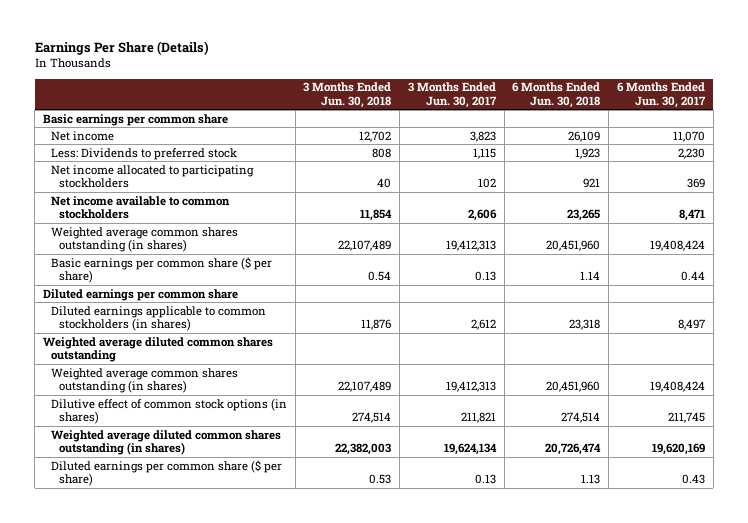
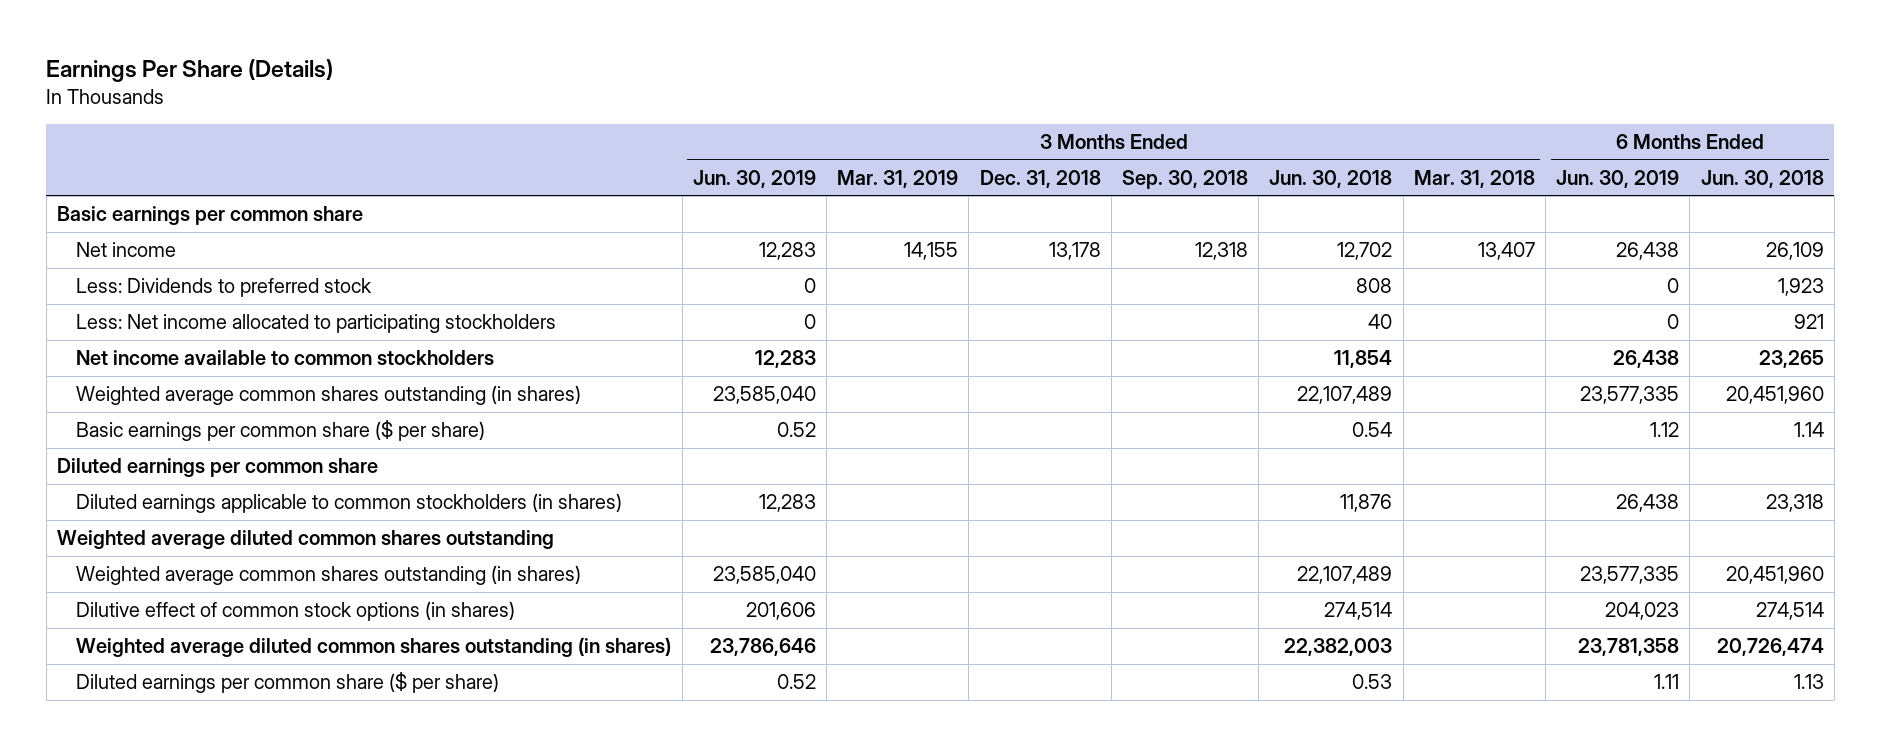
[407,82,497,108] 3 Months Ended Jun. 30, 2017 -> none
[616,82,706,108] 6 Months Ended Jun. 30, 2017 -> none
none -> [692,169,816,188] Jun. 30, 2019
none -> [837,169,959,188] Mar. 31, 2019
none -> [979,169,1101,188] Dec. 31, 2018
none -> [1121,169,1248,189] Sep. 30, 2018
none -> [1413,169,1535,188] Mar. 31, 2018
none -> [1556,169,1680,188] Jun. 30, 2019
[51,164,255,189] Net income allocated to participating stockholders -> [76,314,557,334] Less: Net income allocated to participating stockholders

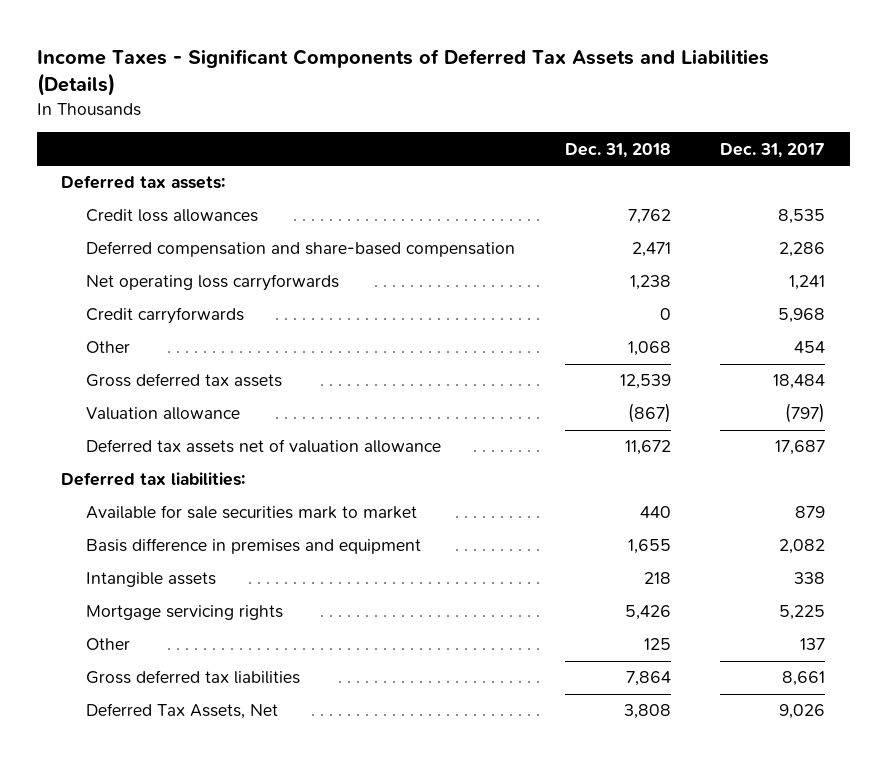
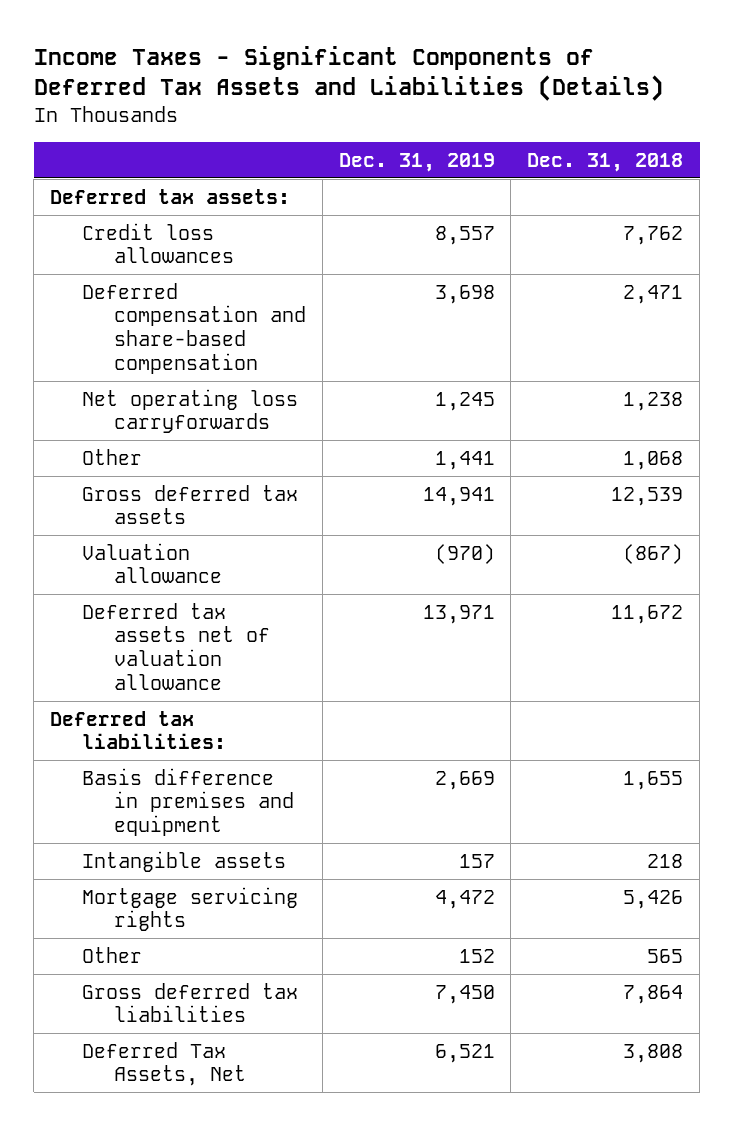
[720,142,826,158] Dec. 31, 2017 -> none
none -> [338,152,495,172] Dec. 31, 2019
[85,307,244,325] Credit carryforwards -> none
[85,505,417,520] Available for sale securities mark to market -> none
[643,638,671,651] 125 -> [647,948,684,963] 565

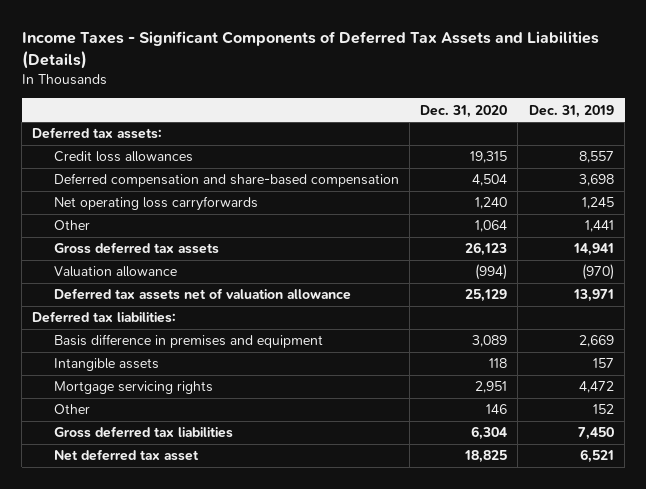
[527,152,684,172] Dec. 31, 2018 -> none
none -> [420,104,508,118] Dec. 31, 2020
[81,1041,246,1087] Deferred Tax Assets, Net -> [53,449,199,462] Net deferred tax asset

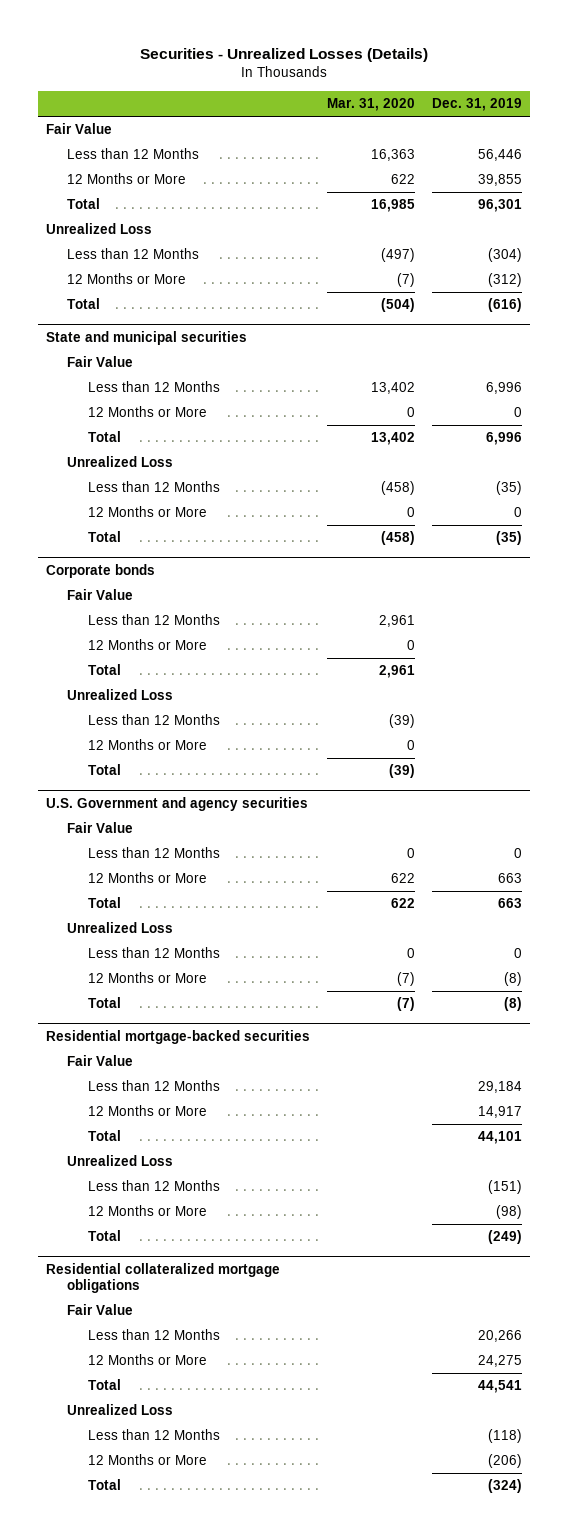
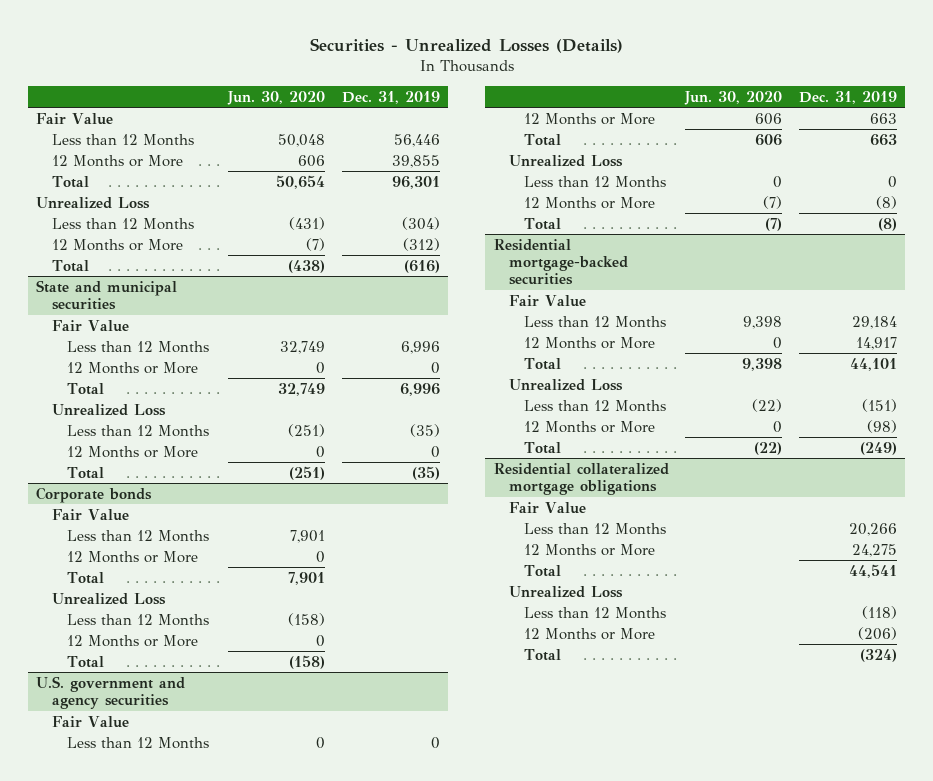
[327,98,416,112] Mar. 31, 2020 -> none
none -> [227,90,326,105] Jun. 30, 2020
[46,797,309,812] U.S. Government and agency securities -> [36,675,186,710] U.S. government and agency securities

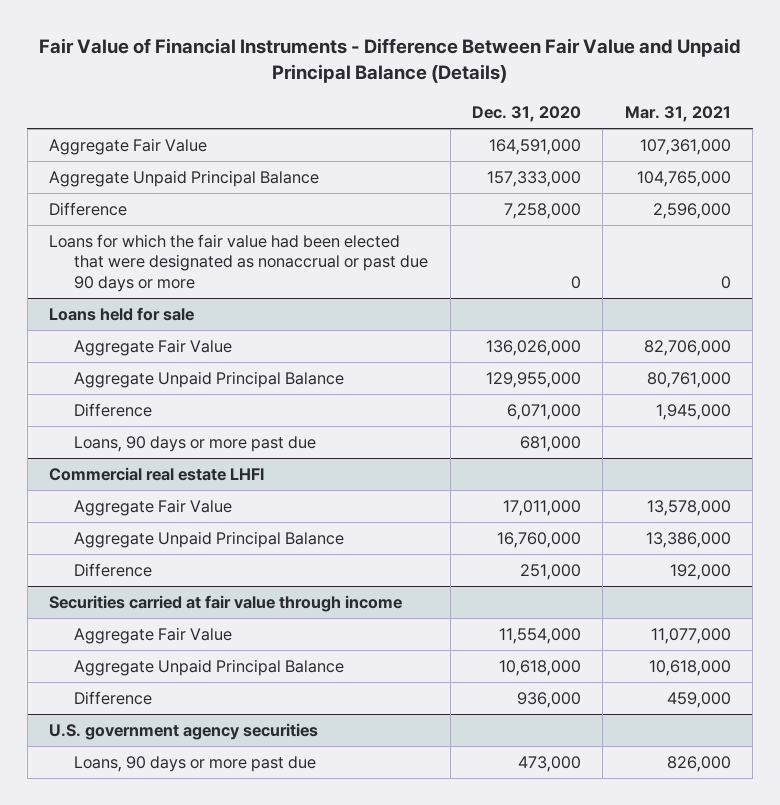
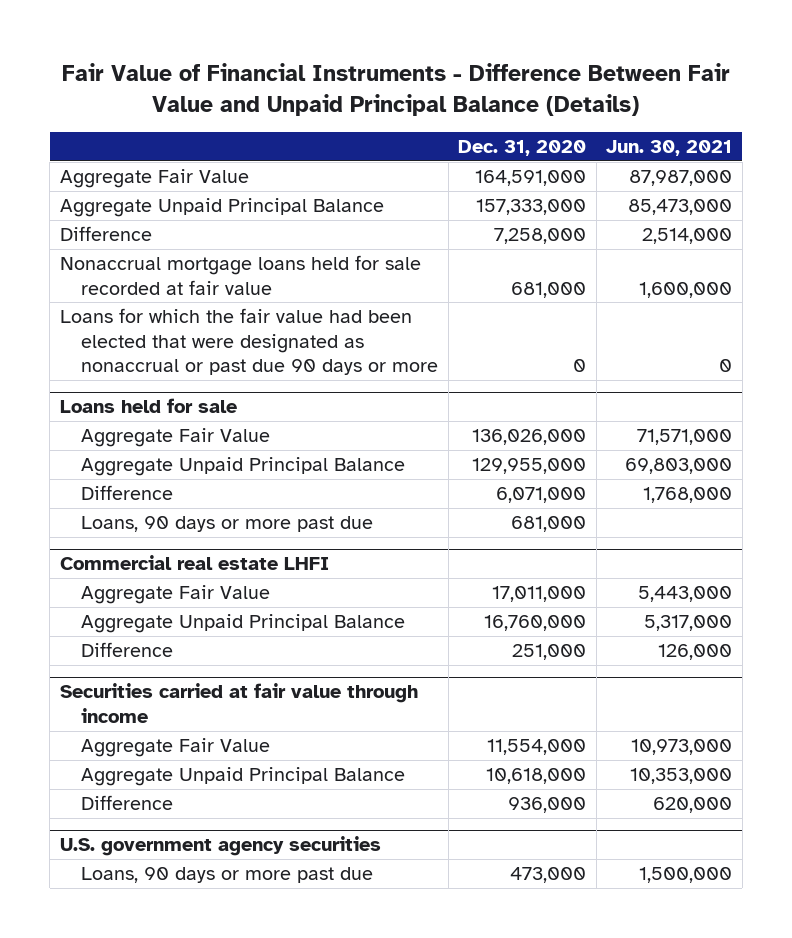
[624,105,731,122] Mar. 31, 2021 -> none
none -> [606,139,733,156] Jun. 30, 2021
none -> [59,255,421,295] Nonaccrual mortgage loans held for sale recorded at fair value

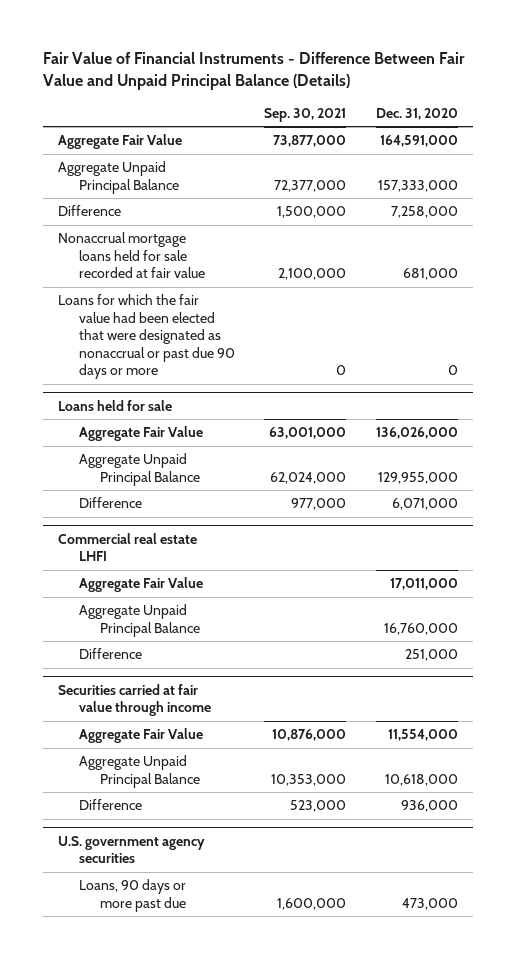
[606,139,733,156] Jun. 30, 2021 -> none
none -> [264,107,347,122] Sep. 30, 2021
[81,516,374,533] Loans, 90 days or more past due -> none

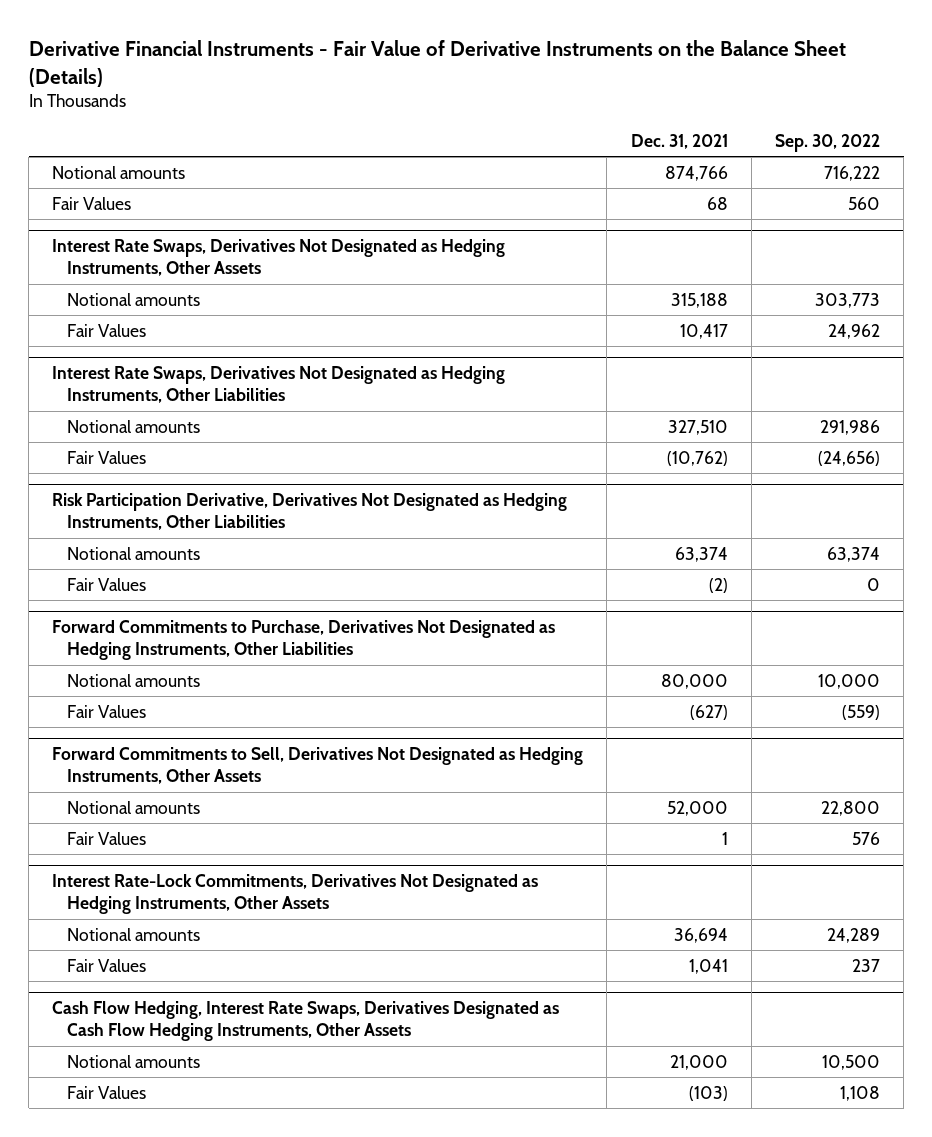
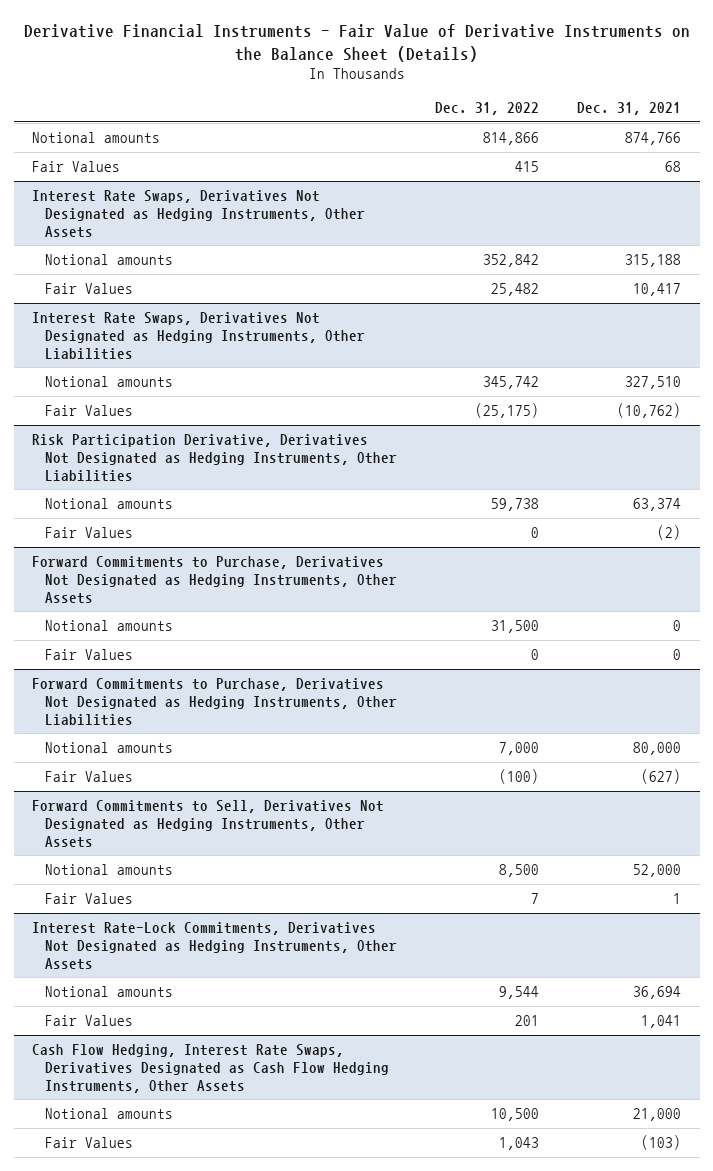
[774,133,880,152] Sep. 30, 2022 -> none
none -> [435,101,540,115] Dec. 31, 2022
none -> [32,555,398,604] Forward Commitments to Purchase, Derivatives Not Designated as Hedging Instruments, Other Assets
none -> [45,619,174,631] Notional amounts
none -> [45,648,134,660] Fair Values

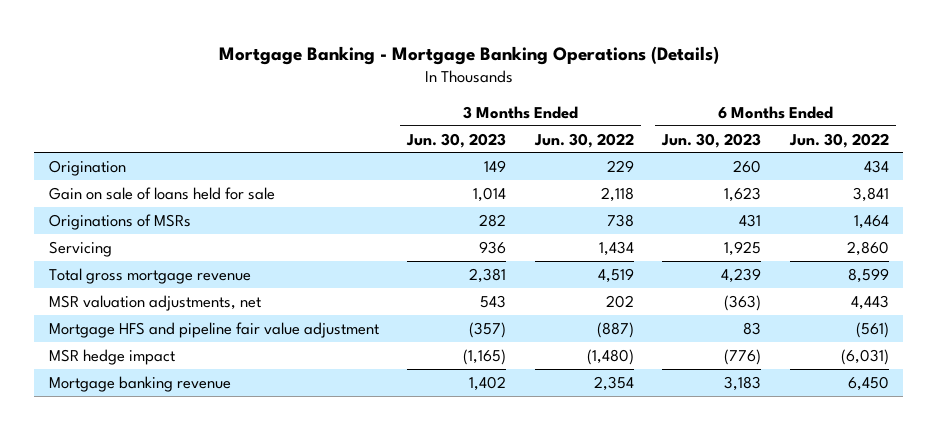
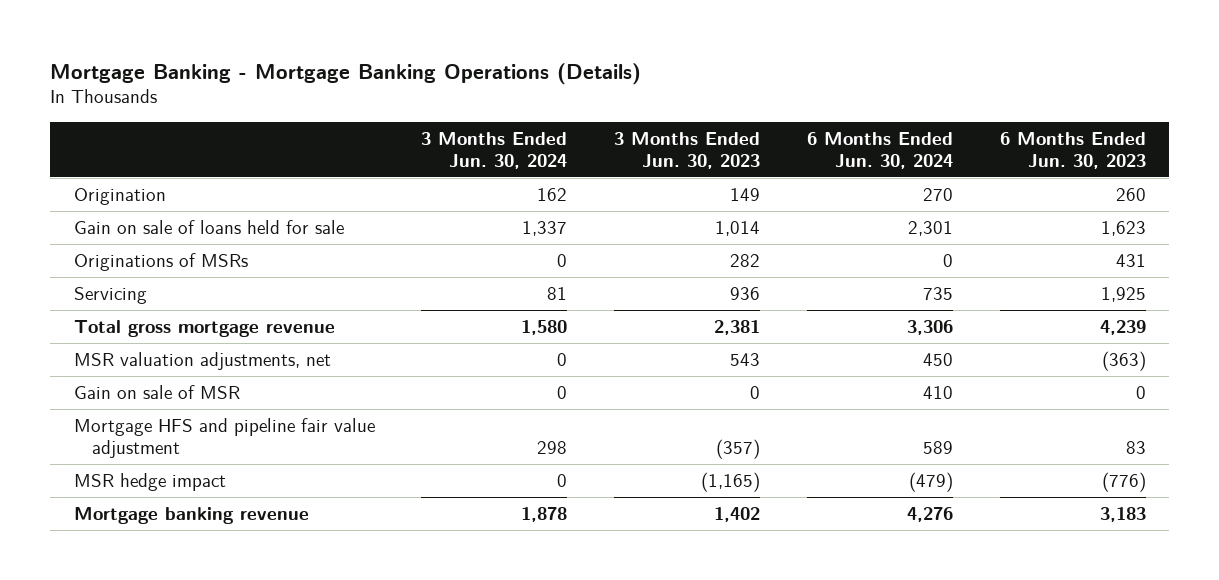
[533,132,634,148] Jun. 30, 2022 -> none
[788,132,889,148] Jun. 30, 2022 -> none
none -> [421,131,568,169] 3 Months Ended Jun. 30, 2024
none -> [806,131,953,169] 6 Months Ended Jun. 30, 2024
none -> [73,385,240,400] Gain on sale of MSR

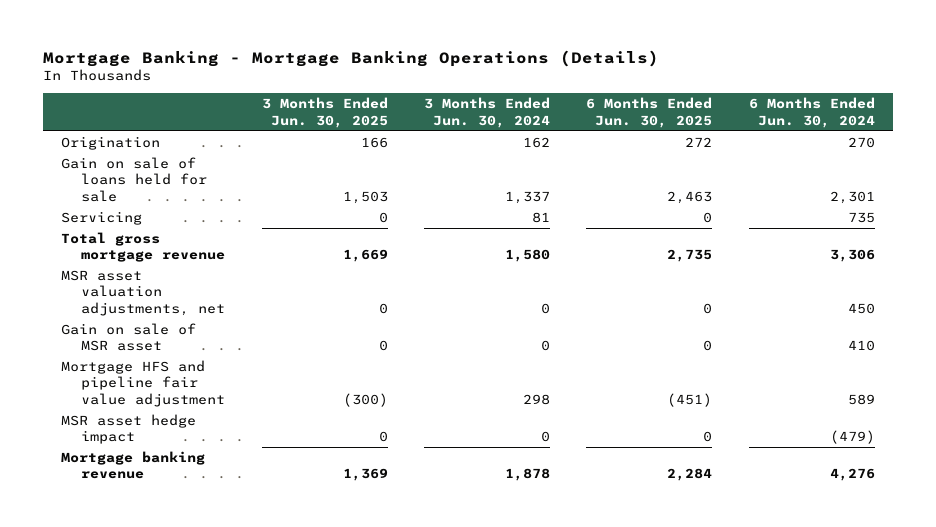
[614,131,761,169] 3 Months Ended Jun. 30, 2023 -> none
[999,131,1146,169] 6 Months Ended Jun. 30, 2023 -> none
none -> [261,97,388,128] 3 Months Ended Jun. 30, 2025
none -> [586,97,713,128] 6 Months Ended Jun. 30, 2025
[73,253,248,272] Originations of MSRs -> none
[73,352,331,371] MSR valuation adjustments, net -> [60,270,226,316] MSR asset valuation adjustments, net
[73,385,240,400] Gain on sale of MSR -> [60,323,196,352] Gain on sale of MSR asset
[73,473,226,492] MSR hedge impact -> [60,414,196,445] MSR asset hedge impact

